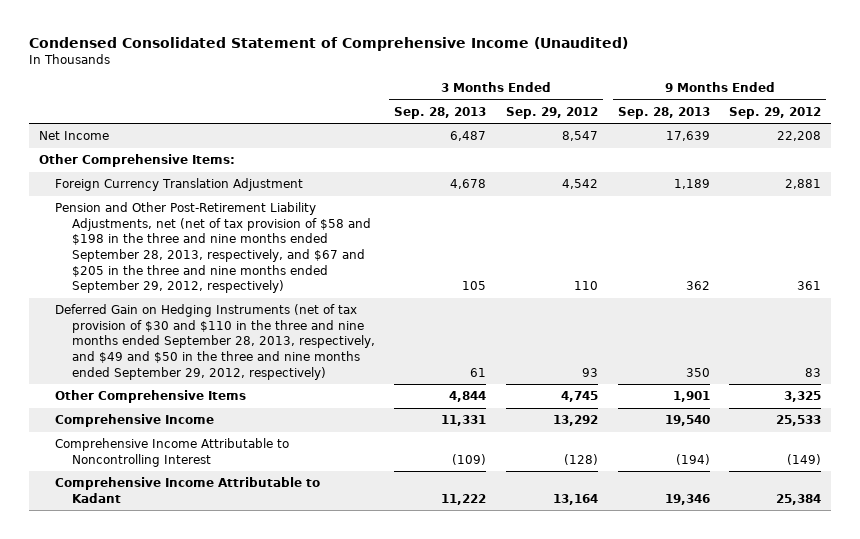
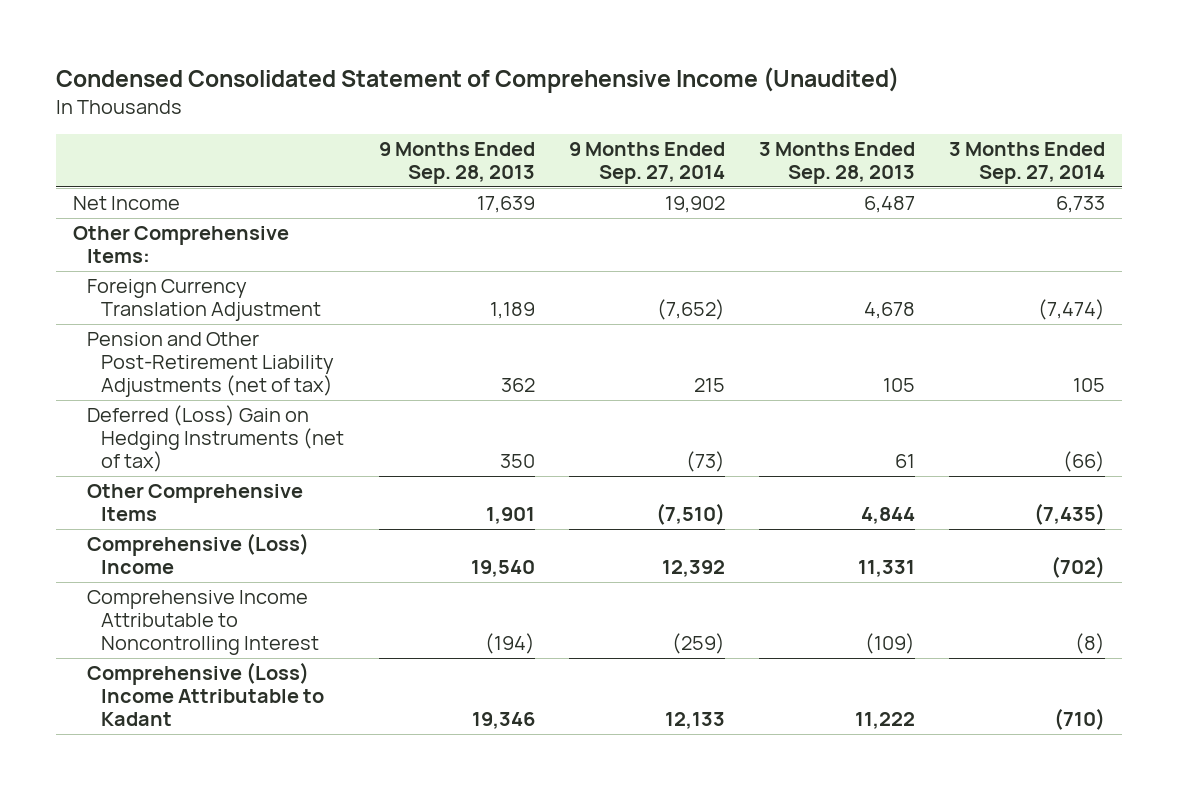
[506,106,599,119] Sep. 29, 2012 -> none
[729,106,822,119] Sep. 29, 2012 -> none
none -> [568,142,725,185] 9 Months Ended Sep. 27, 2014
none -> [949,142,1106,185] 3 Months Ended Sep. 27, 2014
[55,202,371,294] Pension and Other Post-Retirement Liability Adjustments, net (net of tax provision of $58 and $198 in the three and nine months ended September 28, 2013, respectively, and $67 and $205 in the three and nine months ended September 29, 2012, respectively) -> [87,332,335,398] Pension and Other Post-Retirement Liability Adjustments (net of tax)
[55,304,375,380] Deferred Gain on Hedging Instruments (net of tax provision of $30 and $110 in the three and nine months ended September 28, 2013, respectively, and $49 and $50 in the three and nine months ended September 29, 2012, respectively) -> [87,405,345,473] Deferred (Loss) Gain on Hedging Instruments (net of tax)
[55,414,215,428] Comprehensive Income -> [87,533,310,575] Comprehensive (Loss) Income
[55,477,321,503] Comprehensive Income Attributable to Kadant -> [87,662,325,727] Comprehensive (Loss) Income Attributable to Kadant

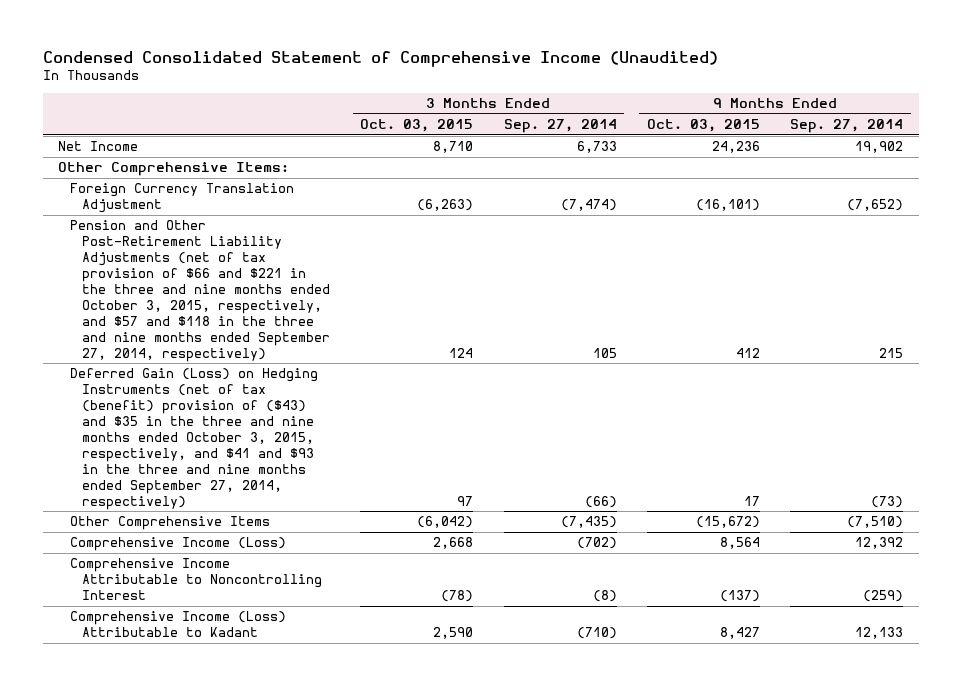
[378,142,535,185] 9 Months Ended Sep. 28, 2013 -> none
[758,142,915,185] 3 Months Ended Sep. 28, 2013 -> none
none -> [360,119,474,133] Oct. 03, 2015
none -> [647,119,761,133] Oct. 03, 2015
[87,332,335,398] Pension and Other Post-Retirement Liability Adjustments (net of tax) -> [69,220,330,362] Pension and Other Post-Retirement Liability Adjustments (net of tax provision of $66 and $221 in the three and nine months ended October 3, 2015, respectively, and $57 and $118 in the three and nine months ended September 27, 2014, respectively)
[87,405,345,473] Deferred (Loss) Gain on Hedging Instruments (net of tax) -> [69,368,318,510] Deferred Gain (Loss) on Hedging Instruments (net of tax (benefit) provision of ($43) and $35 in the three and nine months ended October 3, 2015, respectively, and $41 and $93 in the three and nine months ended September 27, 2014, respectively)
[87,533,310,575] Comprehensive (Loss) Income -> [69,537,286,552] Comprehensive Income (Loss)
[87,662,325,727] Comprehensive (Loss) Income Attributable to Kadant -> [69,611,286,638] Comprehensive Income (Loss) Attributable to Kadant

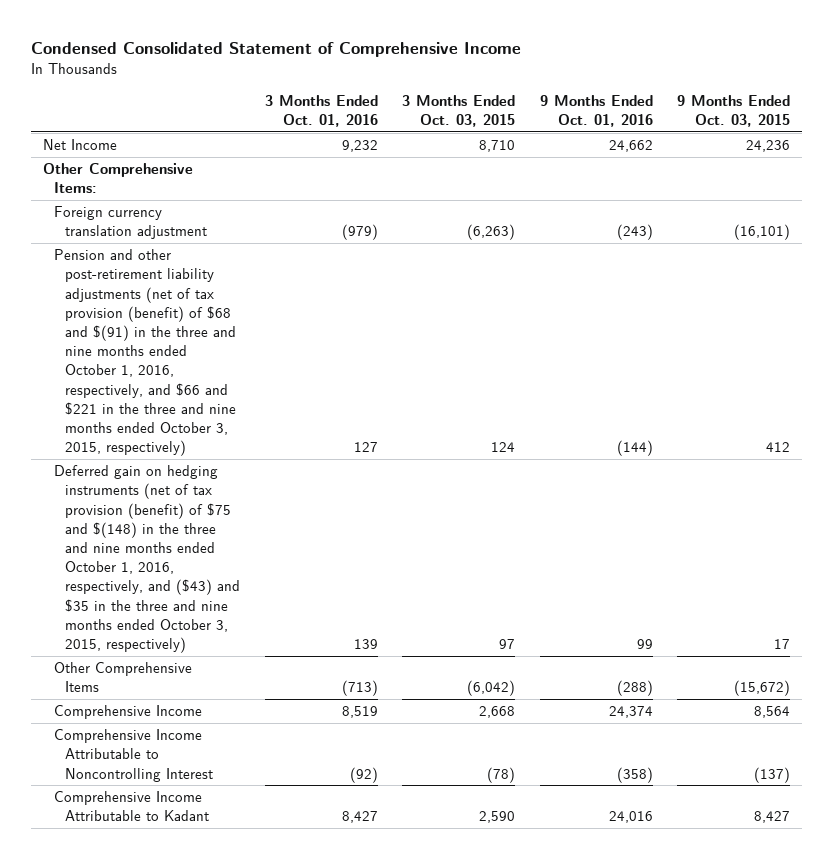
[42,50,718,67] Condensed Consolidated Statement of Comprehensive Income (Unaudited) -> [30,41,521,57] Condensed Consolidated Statement of Comprehensive Income
[503,119,617,134] Sep. 27, 2014 -> none
[790,119,904,134] Sep. 27, 2014 -> none
none -> [264,94,378,128] 3 Months Ended Oct. 01, 2016
none -> [539,94,653,128] 9 Months Ended Oct. 01, 2016
[69,183,294,214] Foreign Currency Translation Adjustment -> [53,206,208,240] Foreign currency translation adjustment
[69,220,330,362] Pension and Other Post-Retirement Liability Adjustments (net of tax provision of $66 and $221 in the three and nine months ended October 3, 2015, respectively, and $57 and $118 in the three and nine months ended September 27, 2014, respectively) -> [53,249,237,457] Pension and other post-retirement liability adjustments (net of tax provision (benefit) of $68 and $(91) in the three and nine months ended October 1, 2016, respectively, and $66 and $221 in the three and nine months ended October 3, 2015, respectively)
[69,368,318,510] Deferred Gain (Loss) on Hedging Instruments (net of tax (benefit) provision of ($43) and $35 in the three and nine months ended October 3, 2015, respectively, and $41 and $93 in the three and nine months ended September 27, 2014, respectively) -> [53,465,241,654] Deferred gain on hedging instruments (net of tax provision (benefit) of $75 and $(148) in the three and nine months ended October 1, 2016, respectively, and ($43) and $35 in the three and nine months ended October 3, 2015, respectively)
[69,537,286,552] Comprehensive Income (Loss) -> [53,705,202,720] Comprehensive Income
[69,611,286,638] Comprehensive Income (Loss) Attributable to Kadant -> [53,791,210,822] Comprehensive Income Attributable to Kadant

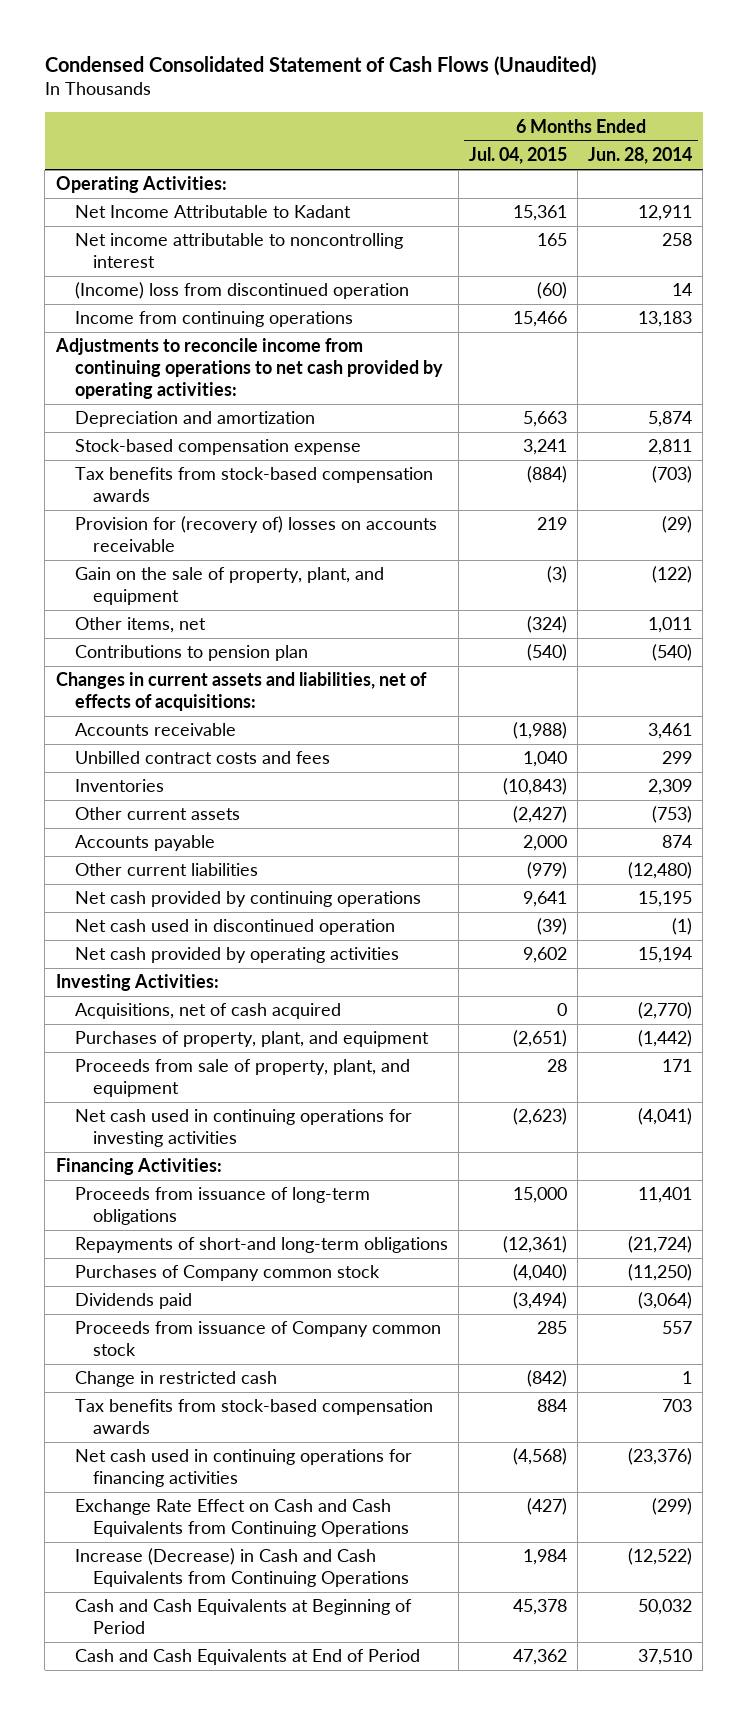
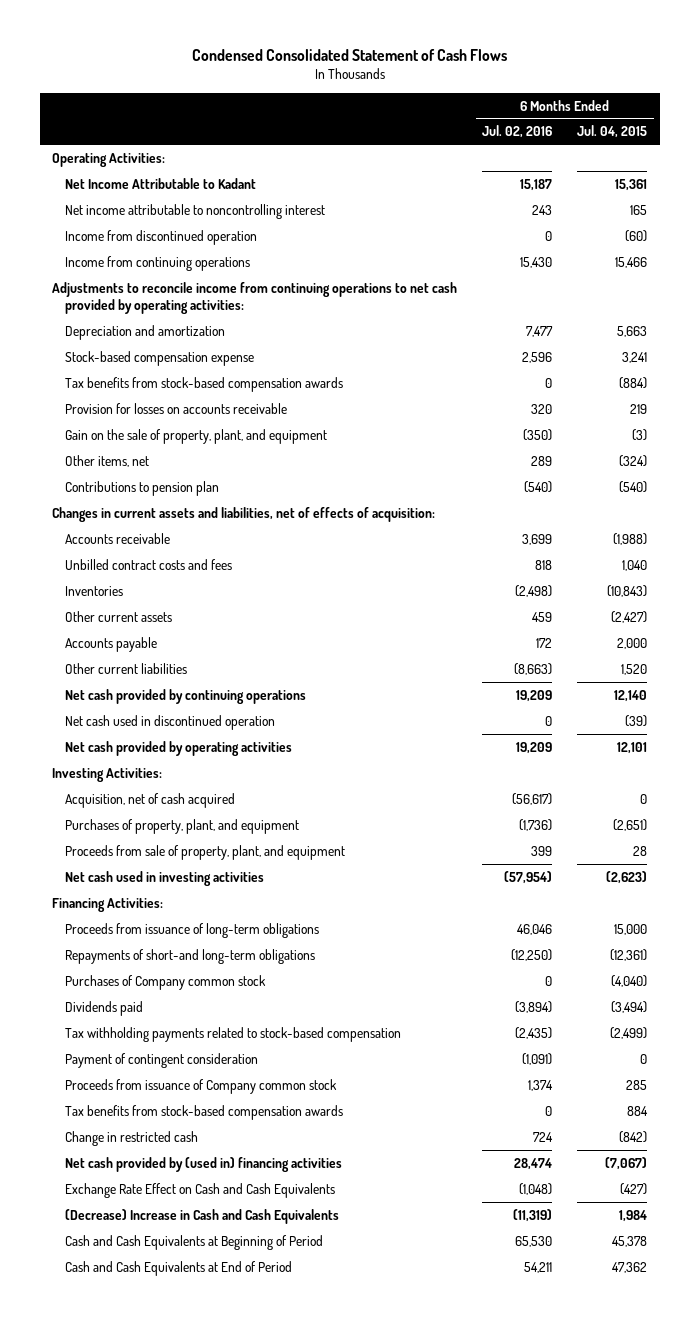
[44,55,596,76] Condensed Consolidated Statement of Cash Flows (Unaudited) -> [191,49,507,62] Condensed Consolidated Statement of Cash Flows
[588,147,693,165] Jun. 28, 2014 -> none
none -> [482,125,553,139] Jul. 02, 2016
[74,282,409,300] (Income) loss from discontinued operation -> [64,229,257,245] Income from discontinued operation
[74,516,437,553] Provision for (recovery of) losses on accounts receivable -> [64,402,287,414] Provision for losses on accounts receivable
[55,672,427,712] Changes in current assets and liabilities, net of effects of acquisitions: -> [52,506,436,522] Changes in current assets and liabilities, net of effects of acquisition:
[526,862,567,880] (979) -> [621,663,648,675] 1,520
[522,891,567,908] 9,641 -> [614,689,648,702] 12,140
[522,947,567,964] 9,602 -> [617,741,648,754] 12,101
[74,1003,341,1020] Acquisitions, net of cash acquired -> [64,792,235,808] Acquisition, net of cash acquired
[74,1109,412,1148] Net cash used in continuing operations for investing activities -> [64,870,264,886] Net cash used in investing activities
none -> [64,1026,401,1042] Tax withholding payments related to stock-based compensation
none -> [64,1052,258,1068] Payment of contingent consideration
[74,1371,277,1388] Change in restricted cash -> [64,1130,198,1146] Change in restricted cash
[74,1449,412,1488] Net cash used in continuing operations for financing activities -> [64,1156,342,1172] Net cash provided by (used in) financing activities
[512,1448,567,1466] (4,568) -> [605,1156,648,1170] (7,067)
[74,1499,410,1538] Exchange Rate Effect on Cash and Cash Equivalents from Continuing Operations -> [64,1182,335,1198] Exchange Rate Effect on Cash and Cash Equivalents
[74,1548,410,1588] Increase (Decrease) in Cash and Cash Equivalents from Continuing Operations -> [64,1208,339,1224] (Decrease) Increase in Cash and Cash Equivalents

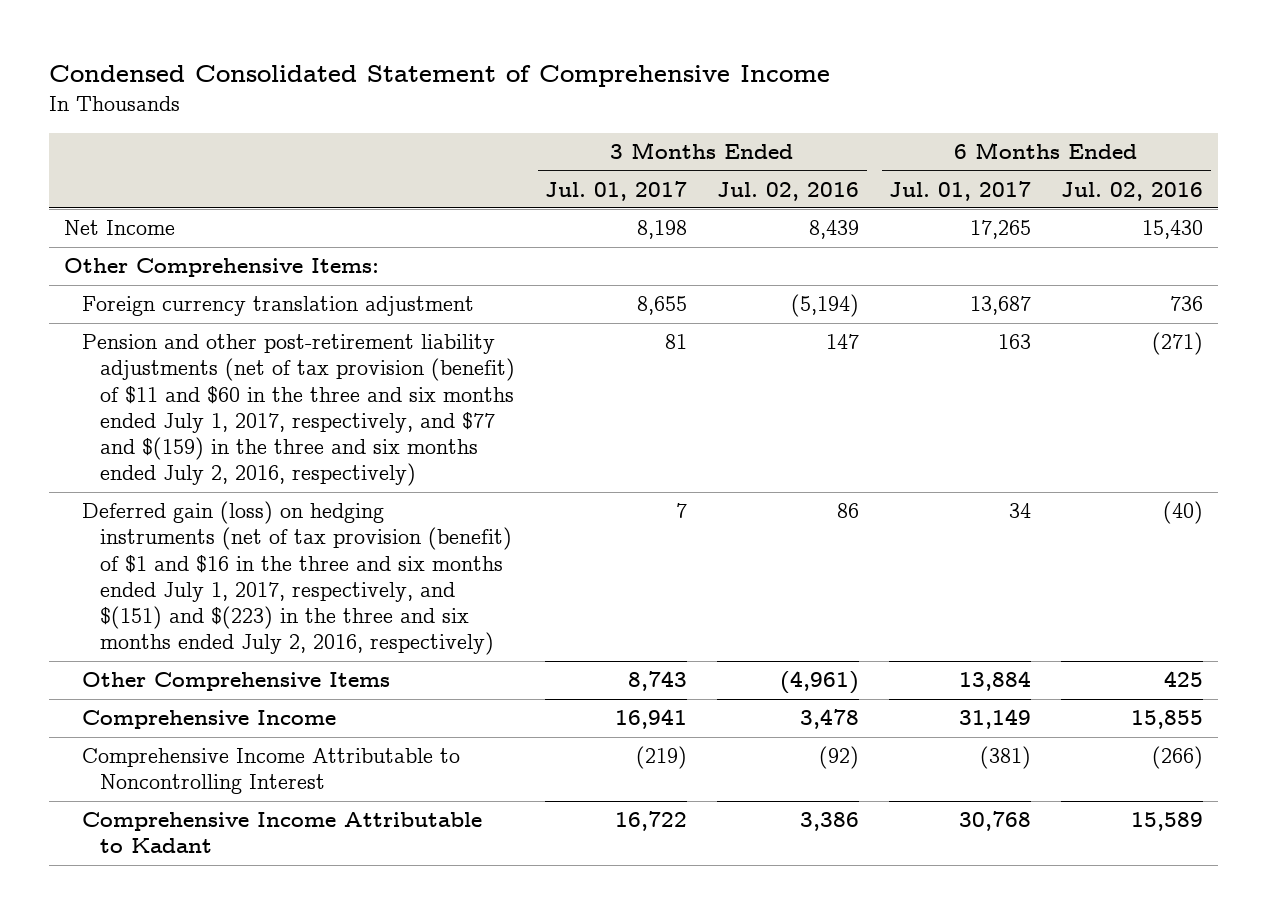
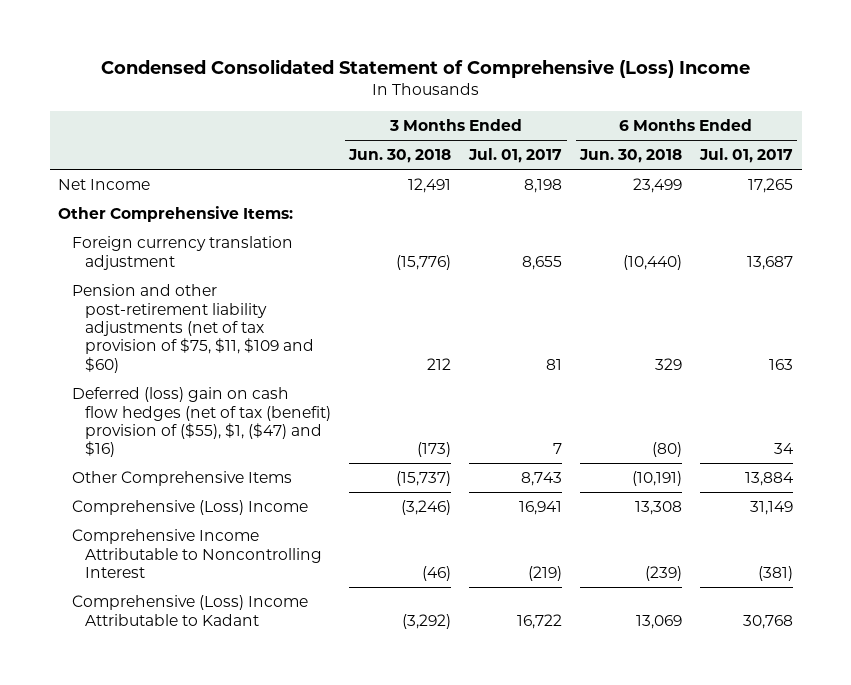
[48,65,830,88] Condensed Consolidated Statement of Comprehensive Income -> [100,58,750,78] Condensed Consolidated Statement of Comprehensive (Loss) Income
[717,181,860,201] Jul. 02, 2016 -> none
[1061,181,1204,201] Jul. 02, 2016 -> none
none -> [348,149,452,164] Jun. 30, 2018
none -> [579,149,683,164] Jun. 30, 2018
[81,334,516,487] Pension and other post-retirement liability adjustments (net of tax provision (benefit) of $11 and $60 in the three and six months ended July 1, 2017, respectively, and $77 and $(159) in the three and six months ended July 2, 2016, respectively) -> [71,284,315,373] Pension and other post-retirement liability adjustments (net of tax provision of $75, $11, $109 and $60)
[81,501,513,656] Deferred gain (loss) on hedging instruments (net of tax provision (benefit) of $1 and $16 in the three and six months ended July 1, 2017, respectively, and $(151) and $(223) in the three and six months ended July 2, 2016, respectively) -> [71,387,332,458] Deferred (loss) gain on cash flow hedges (net of tax (benefit) provision of ($55), $1, ($47) and $16)
[81,710,336,730] Comprehensive Income -> [71,500,308,516] Comprehensive (Loss) Income
[81,812,482,854] Comprehensive Income Attributable to Kadant -> [71,595,308,626] Comprehensive (Loss) Income Attributable to Kadant

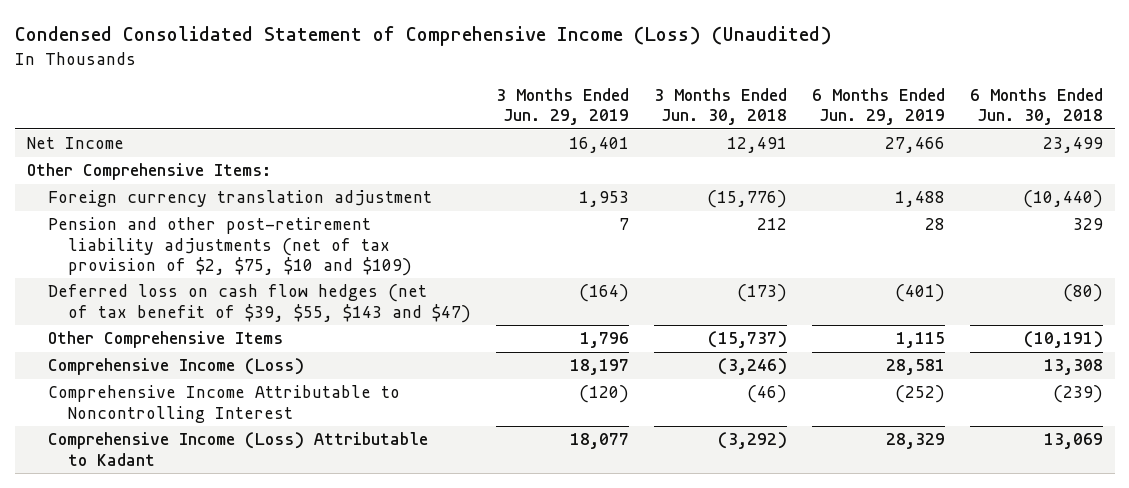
[100,58,750,78] Condensed Consolidated Statement of Comprehensive (Loss) Income -> [14,26,832,47] Condensed Consolidated Statement of Comprehensive Income (Loss) (Unaudited)
[468,148,563,164] Jul. 01, 2017 -> none
[698,148,793,164] Jul. 01, 2017 -> none
none -> [496,88,630,126] 3 Months Ended Jun. 29, 2019
none -> [811,88,945,126] 6 Months Ended Jun. 29, 2019
[71,284,315,373] Pension and other post-retirement liability adjustments (net of tax provision of $75, $11, $109 and $60) -> [47,217,413,276] Pension and other post-retirement liability adjustments (net of tax provision of $2, $75, $10 and $109)
[71,387,332,458] Deferred (loss) gain on cash flow hedges (net of tax (benefit) provision of ($55), $1, ($47) and $16) -> [47,284,472,323] Deferred loss on cash flow hedges (net of tax benefit of $39, $55, $143 and $47)
[71,500,308,516] Comprehensive (Loss) Income -> [47,358,304,376] Comprehensive Income (Loss)
[71,595,308,626] Comprehensive (Loss) Income Attributable to Kadant -> [47,432,428,466] Comprehensive Income (Loss) Attributable to Kadant

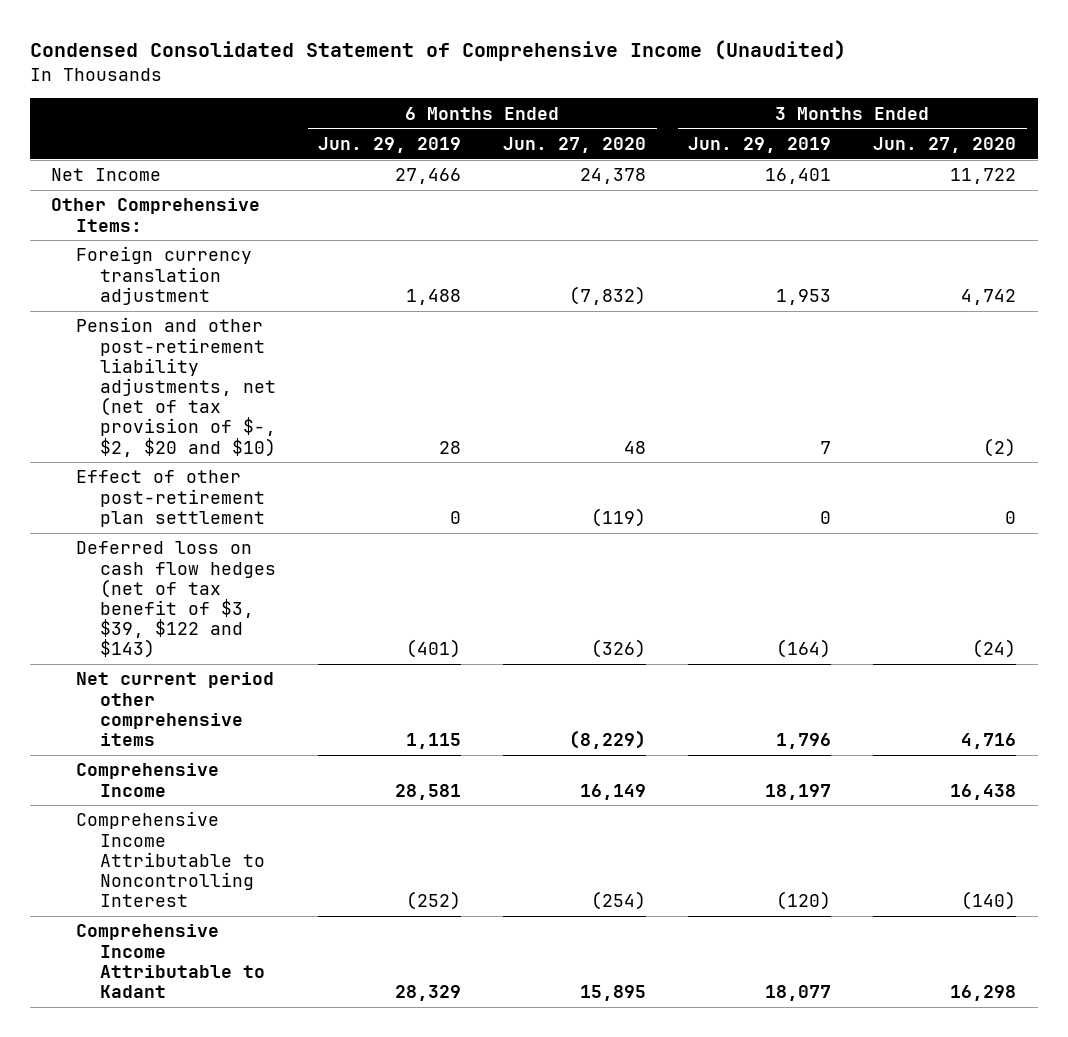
[14,26,832,47] Condensed Consolidated Statement of Comprehensive Income (Loss) (Unaudited) -> [30,40,847,62] Condensed Consolidated Statement of Comprehensive Income (Unaudited)
[654,88,788,126] 3 Months Ended Jun. 30, 2018 -> none
[969,88,1103,126] 6 Months Ended Jun. 30, 2018 -> none
none -> [503,136,647,153] Jun. 27, 2020
none -> [873,136,1017,153] Jun. 27, 2020
[47,217,413,276] Pension and other post-retirement liability adjustments (net of tax provision of $2, $75, $10 and $109) -> [75,317,277,457] Pension and other post-retirement liability adjustments, net (net of tax provision of $-, $2, $20 and $10)
none -> [75,470,266,527] Effect of other post-retirement plan settlement
[47,284,472,323] Deferred loss on cash flow hedges (net of tax benefit of $39, $55, $143 and $47) -> [75,541,277,659] Deferred loss on cash flow hedges (net of tax benefit of $3, $39, $122 and $143)
[47,331,283,349] Other Comprehensive Items -> [75,672,274,747] Net current period other comprehensive items
[47,358,304,376] Comprehensive Income (Loss) -> [75,763,219,797] Comprehensive Income
[47,432,428,466] Comprehensive Income (Loss) Attributable to Kadant -> [75,924,266,999] Comprehensive Income Attributable to Kadant

